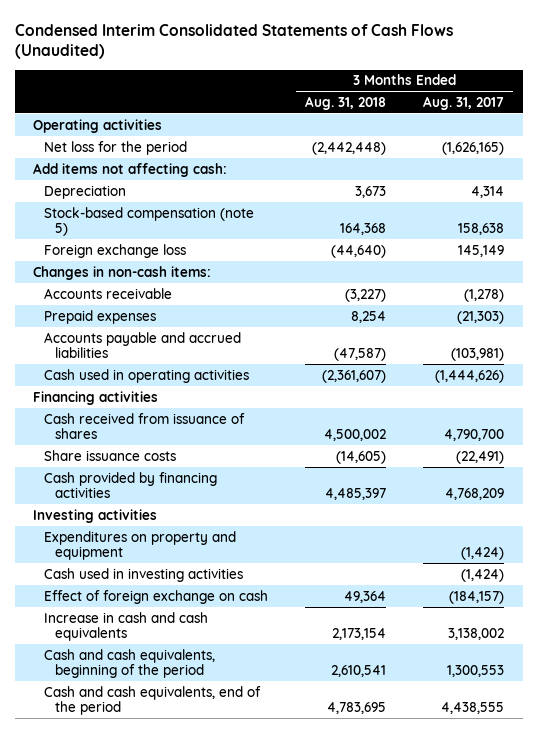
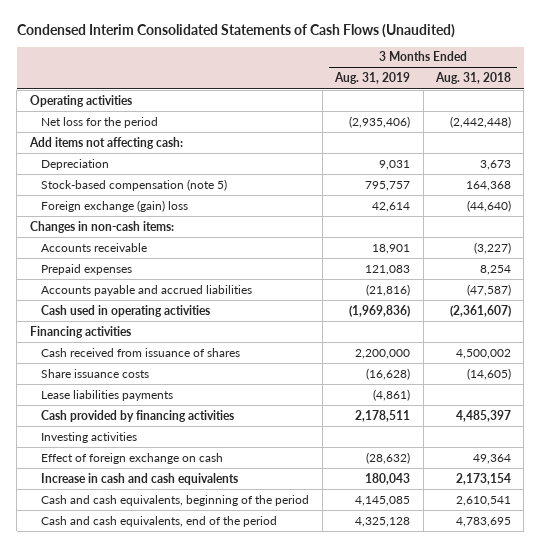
[423,95,505,110] Aug. 31, 2017 -> none
none -> [334,72,411,85] Aug. 31, 2019
[44,243,187,258] Foreign exchange loss -> [41,199,189,212] Foreign exchange (gain) loss
none -> [41,389,174,401] Lease liabilities payments
[44,530,237,561] Expenditures on property and equipment -> none
[44,567,244,582] Cash used in investing activities -> none

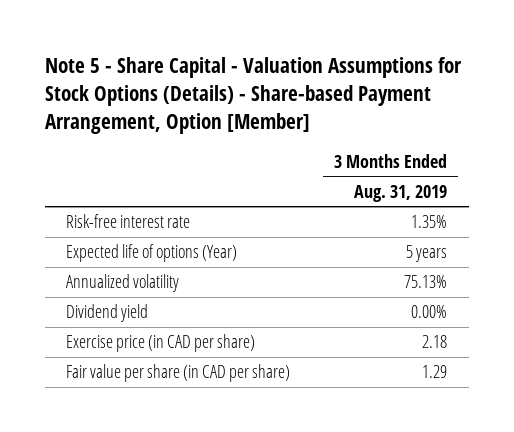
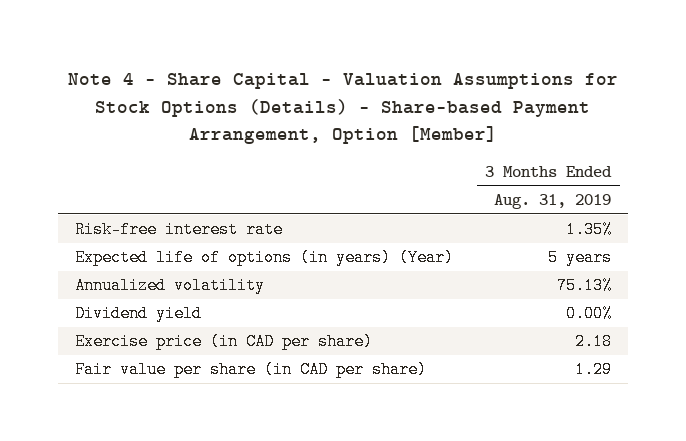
[44,56,462,134] Note 5 - Share Capital - Valuation Assumptions for Stock Options (Details) - Share-based Payment Arrangement, Option [Member] -> [67,73,618,144] Note 4 - Share Capital - Valuation Assumptions for Stock Options (Details) - Share-based Payment Arrangement, Option [Member]
[66,244,238,263] Expected life of options (Year) -> [74,249,454,267] Expected life of options (in years) (Year)

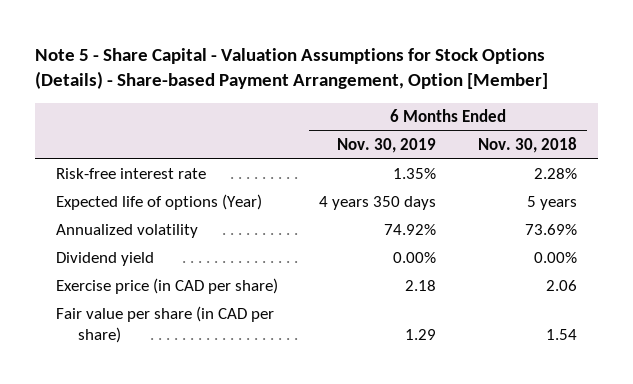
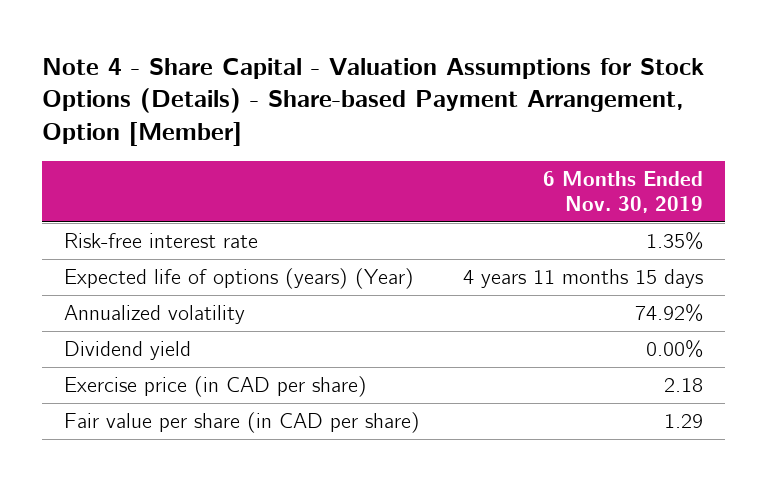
[34,47,548,90] Note 5 - Share Capital - Valuation Assumptions for Stock Options (Details) - Share-based Payment Arrangement, Option [Member] -> [41,57,704,147] Note 4 - Share Capital - Valuation Assumptions for Stock Options (Details) - Share-based Payment Arrangement, Option [Member]
[478,137,578,154] Nov. 30, 2018 -> none
[55,194,262,211] Expected life of options (Year) -> [63,268,414,290] Expected life of options (years) (Year)
[319,196,437,211] 4 years 350 days -> [463,269,704,289] 4 years 11 months 15 days

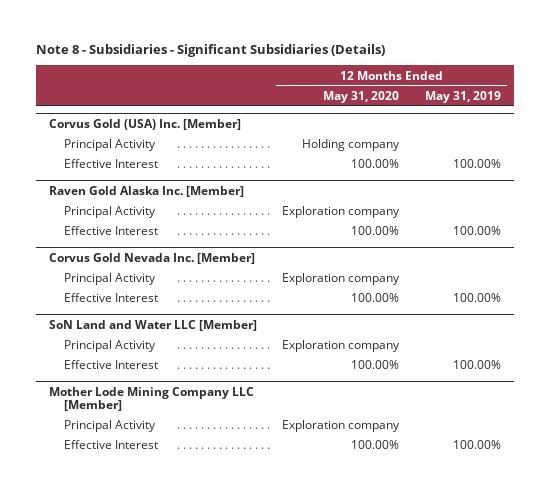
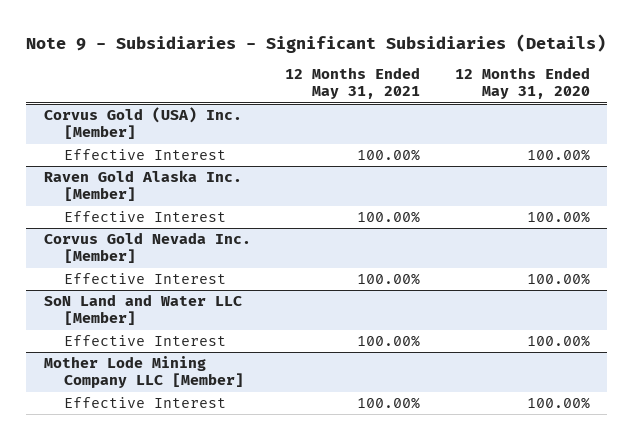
[36,43,386,57] Note 8 - Subsidiaries - Significant Subsidiaries (Details) -> [26,33,607,53] Note 9 - Subsidiaries - Significant Subsidiaries (Details)
[424,90,501,103] May 31, 2019 -> none
none -> [285,67,421,100] 12 Months Ended May 31, 2021
[64,139,157,152] Principal Activity -> none
[64,206,157,219] Principal Activity -> none
[64,273,157,286] Principal Activity -> none
[64,340,157,353] Principal Activity -> none
[64,420,157,433] Principal Activity -> none

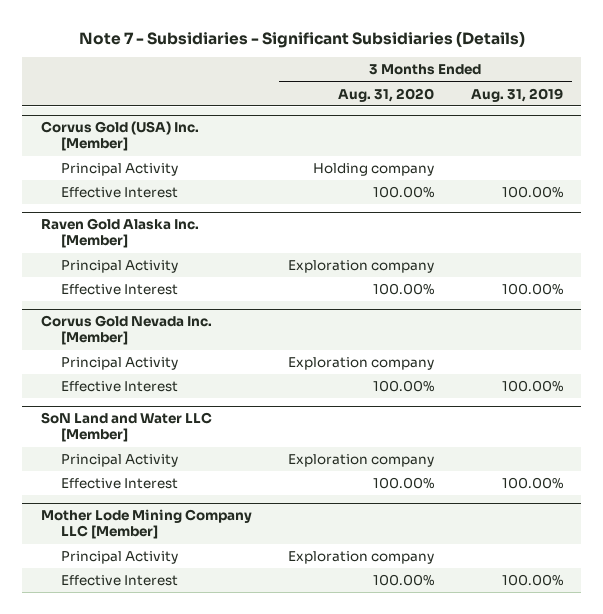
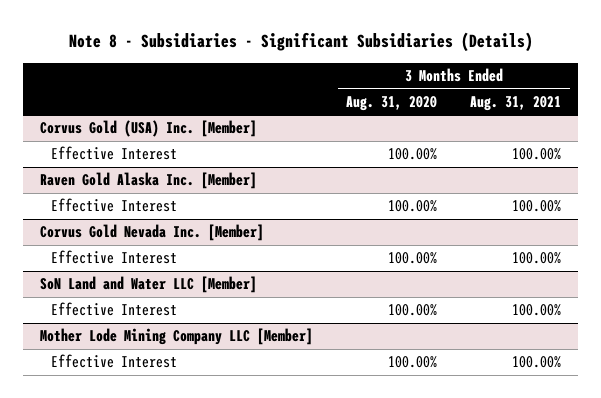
[78,30,525,48] Note 7 - Subsidiaries - Significant Subsidiaries (Details) -> [68,32,533,53] Note 8 - Subsidiaries - Significant Subsidiaries (Details)
[470,87,563,102] Aug. 31, 2019 -> none
none -> [470,95,562,111] Aug. 31, 2021
[61,163,179,177] Principal Activity -> none
[61,260,179,274] Principal Activity -> none
[61,357,179,371] Principal Activity -> none
[61,454,179,468] Principal Activity -> none
[61,551,179,565] Principal Activity -> none

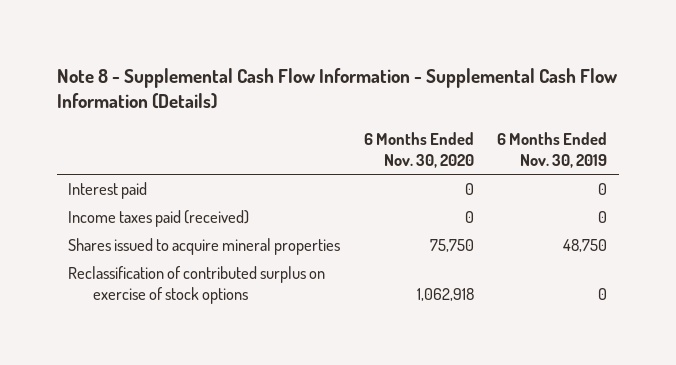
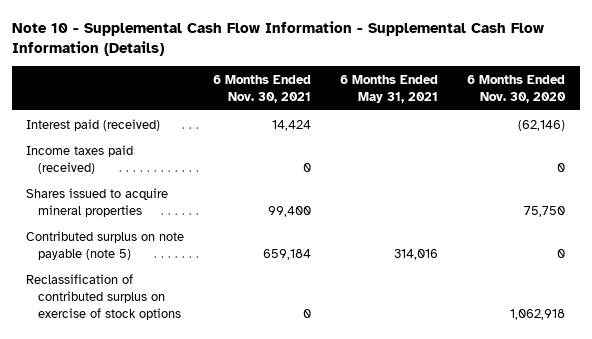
[56,67,618,110] Note 8 - Supplemental Cash Flow Information - Supplemental Cash Flow Information (Details) -> [11,20,544,57] Note 10 - Supplemental Cash Flow Information - Supplemental Cash Flow Information (Details)
[497,131,608,169] 6 Months Ended Nov. 30, 2019 -> none
none -> [213,74,312,104] 6 Months Ended Nov. 30, 2021
none -> [340,74,439,104] 6 Months Ended May 31, 2021
[68,181,148,199] Interest paid -> [26,118,161,131] Interest paid (received)
[464,182,474,195] 0 -> [518,119,566,131] (62,146)
none -> [26,230,185,260] Contributed surplus on note payable (note 5)

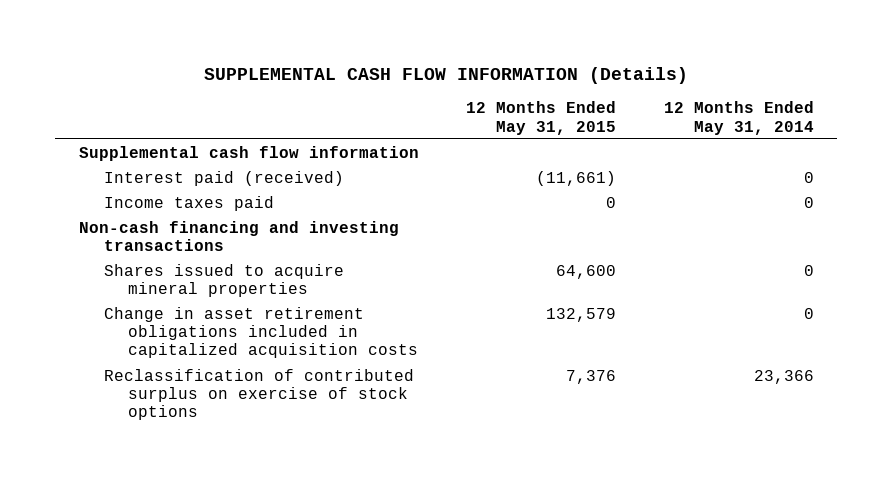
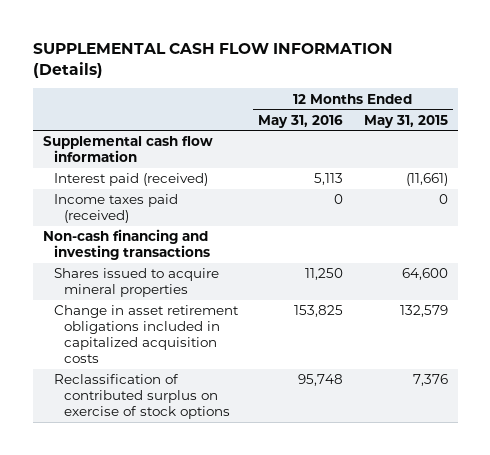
[663,101,814,135] 12 Months Ended May 31, 2014 -> none
none -> [258,114,344,128] May 31, 2016
[103,195,274,211] Income taxes paid -> [53,194,178,224] Income taxes paid (received)

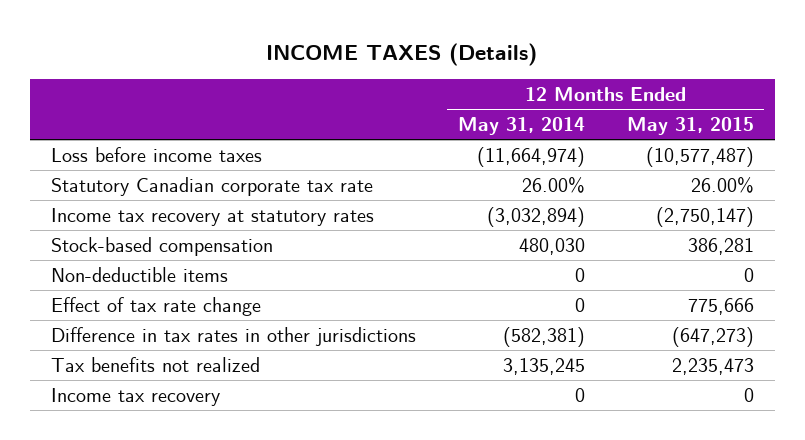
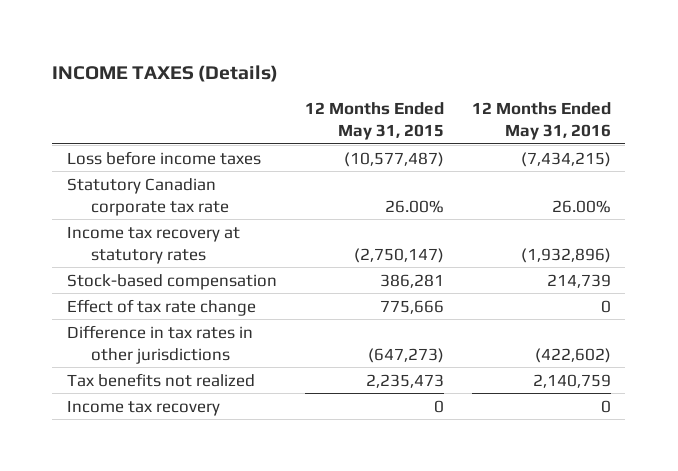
[457,116,585,135] May 31, 2014 -> none
none -> [472,102,612,141] 12 Months Ended May 31, 2016
[51,266,229,282] Non-deductible items -> none

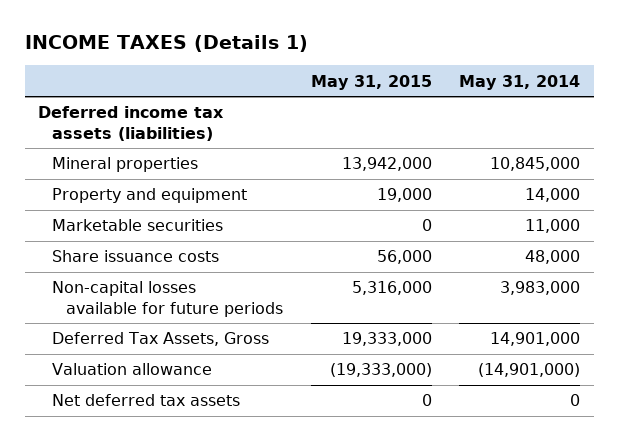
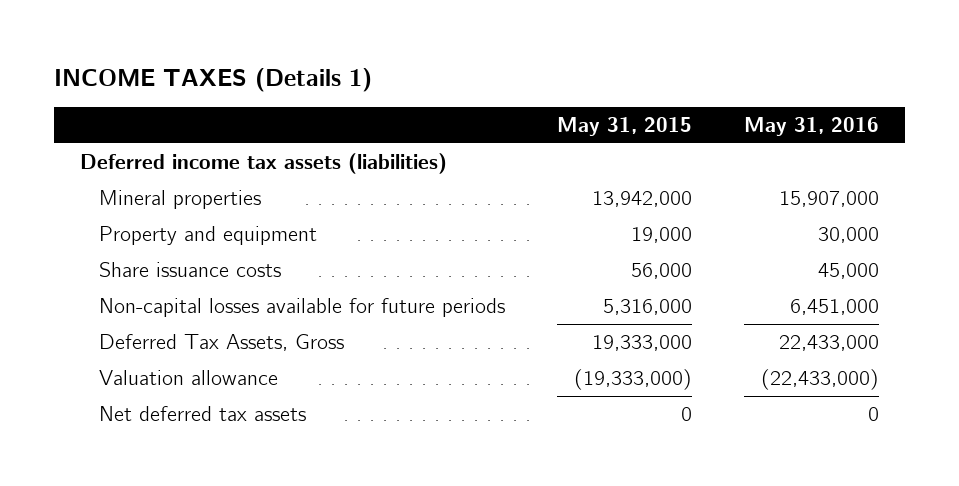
[459,74,581,90] May 31, 2014 -> none
none -> [743,116,879,136] May 31, 2016
[52,219,224,232] Marketable securities -> none

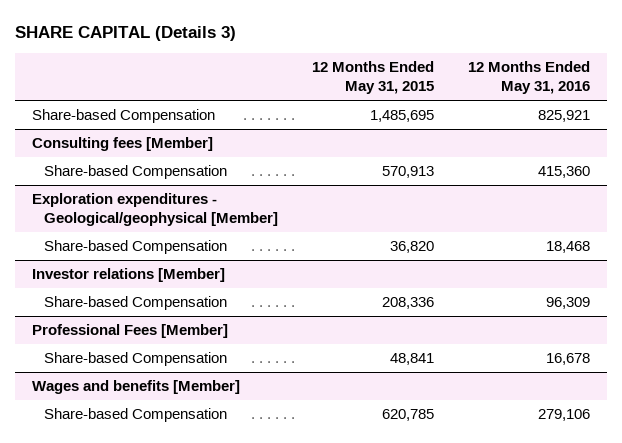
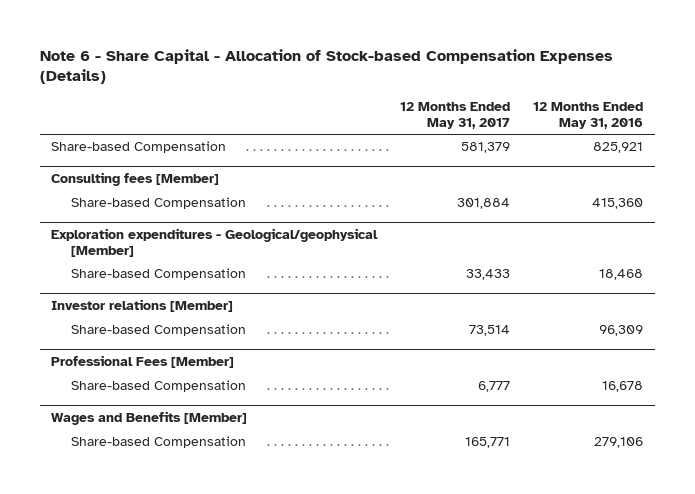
[15,26,237,42] SHARE CAPITAL (Details 3) -> [39,48,613,85] Note 6 - Share Capital - Allocation of Stock-based Compensation Expenses (Details)
[311,61,434,95] 12 Months Ended May 31, 2015 -> none
none -> [400,102,511,130] 12 Months Ended May 31, 2017
[32,379,241,394] Wages and benefits [Member] -> [51,411,248,426] Wages and Benefits [Member]

